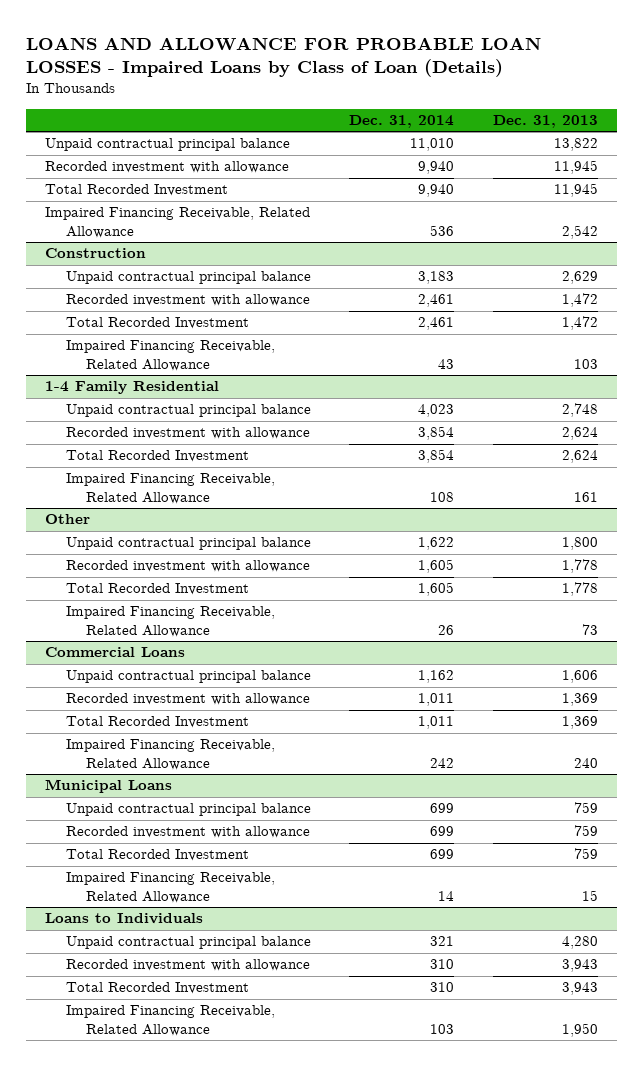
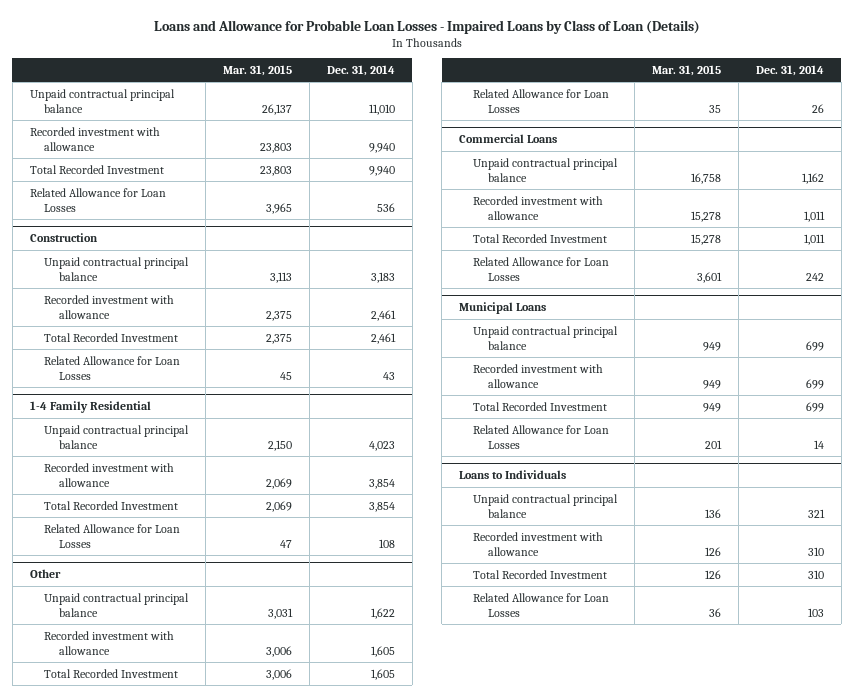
[26,36,542,77] LOANS AND ALLOWANCE FOR PROBABLE LOAN LOSSES - Impaired Loans by Class of Loan (Details) -> [153,19,700,34] Loans and Allowance for Probable Loan Losses - Impaired Loans by Class of Loan (Details)
[492,115,598,129] Dec. 31, 2013 -> none
none -> [222,65,292,77] Mar. 31, 2015
[45,207,311,239] Impaired Financing Receivable, Related Allowance -> [29,187,166,212] Related Allowance for Loan Losses
[65,340,275,372] Impaired Financing Receivable, Related Allowance -> [44,355,181,380] Related Allowance for Loan Losses
[65,473,275,505] Impaired Financing Receivable, Related Allowance -> [44,523,181,548] Related Allowance for Loan Losses
[65,606,275,638] Impaired Financing Receivable, Related Allowance -> [473,88,610,113] Related Allowance for Loan Losses
[65,739,275,771] Impaired Financing Receivable, Related Allowance -> [473,256,610,281] Related Allowance for Loan Losses
[65,872,275,904] Impaired Financing Receivable, Related Allowance -> [473,424,610,449] Related Allowance for Loan Losses
[65,1005,275,1037] Impaired Financing Receivable, Related Allowance -> [473,592,610,617] Related Allowance for Loan Losses

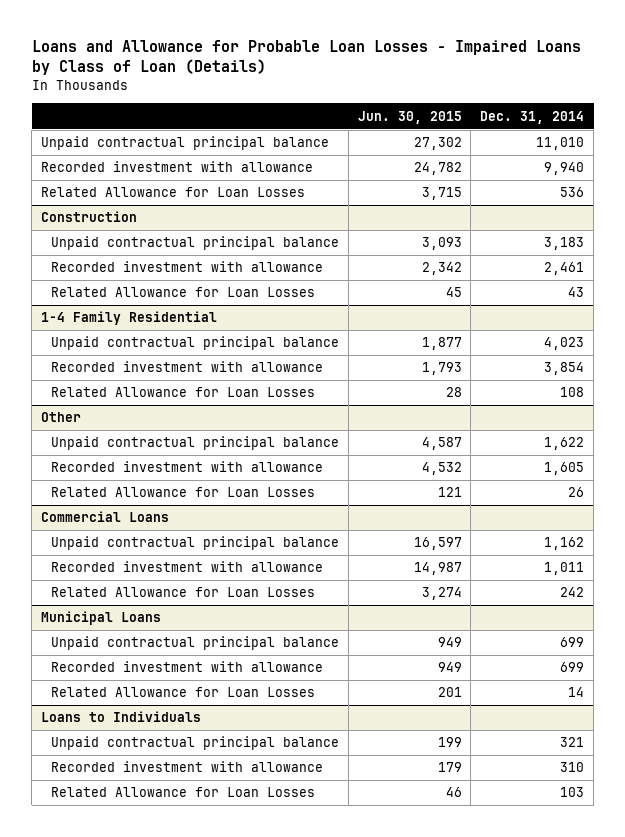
[222,65,292,77] Mar. 31, 2015 -> none
none -> [357,110,462,124] Jun. 30, 2015
[29,164,164,174] Total Recorded Investment -> none
[44,332,179,342] Total Recorded Investment -> none
[44,500,179,510] Total Recorded Investment -> none
[44,668,179,678] Total Recorded Investment -> none
[473,233,608,243] Total Recorded Investment -> none
[473,401,608,411] Total Recorded Investment -> none
[473,569,608,579] Total Recorded Investment -> none

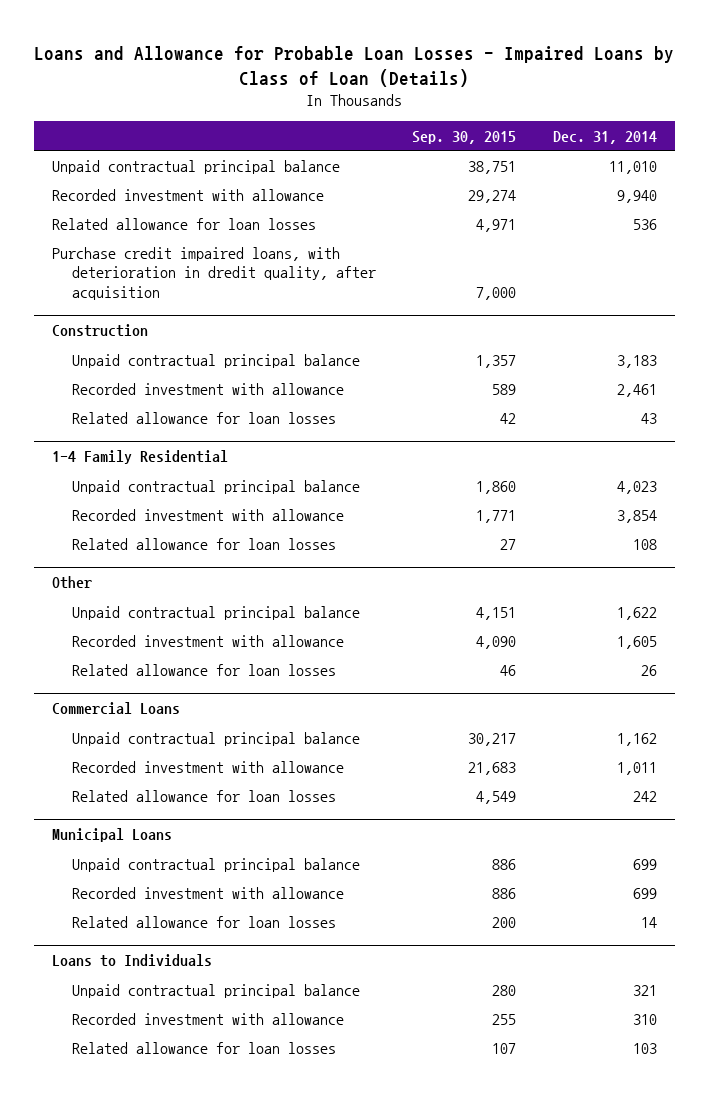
[357,110,462,124] Jun. 30, 2015 -> none
none -> [412,130,517,144] Sep. 30, 2015
[40,187,305,198] Related Allowance for Loan Losses -> [52,217,317,230] Related allowance for loan losses
none -> [52,246,377,300] Purchase credit impaired loans, with deterioration in dredit quality, after acquisition
[50,287,315,298] Related Allowance for Loan Losses -> [72,411,337,424] Related allowance for loan losses
[50,387,315,398] Related Allowance for Loan Losses -> [72,537,337,550] Related allowance for loan losses
[50,487,315,498] Related Allowance for Loan Losses -> [72,663,337,676] Related allowance for loan losses
[50,587,315,598] Related Allowance for Loan Losses -> [72,789,337,802] Related allowance for loan losses
[50,687,315,698] Related Allowance for Loan Losses -> [72,915,337,928] Related allowance for loan losses
[50,787,315,798] Related Allowance for Loan Losses -> [72,1041,337,1054] Related allowance for loan losses

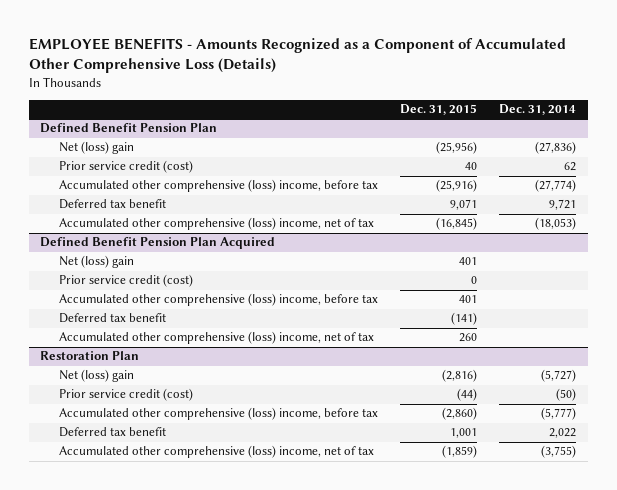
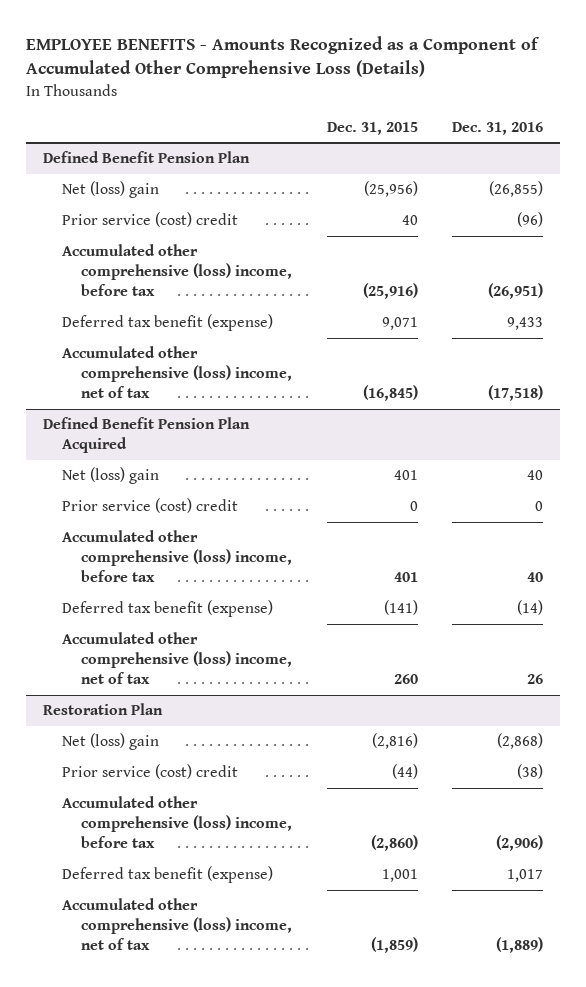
[499,104,577,116] Dec. 31, 2014 -> none
none -> [451,121,543,135] Dec. 31, 2016
[59,160,194,174] Prior service credit (cost) -> [62,212,239,228] Prior service (cost) credit
[59,199,167,210] Deferred tax benefit -> [62,314,274,332] Deferred tax benefit (expense)
[59,274,194,288] Prior service credit (cost) -> [62,498,239,514] Prior service (cost) credit
[59,313,167,324] Deferred tax benefit -> [62,600,274,618] Deferred tax benefit (expense)
[59,388,194,402] Prior service credit (cost) -> [62,764,239,780] Prior service (cost) credit
[59,427,167,438] Deferred tax benefit -> [62,866,274,884] Deferred tax benefit (expense)

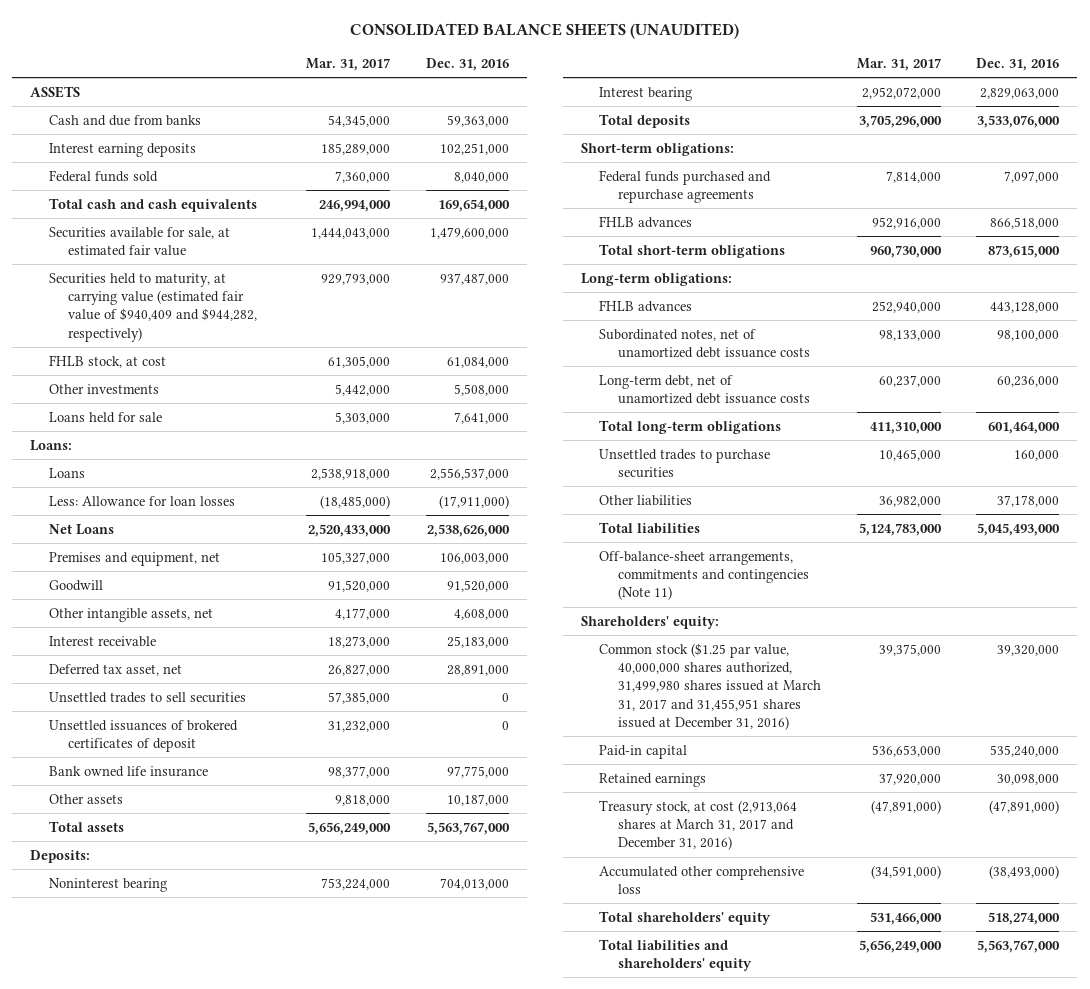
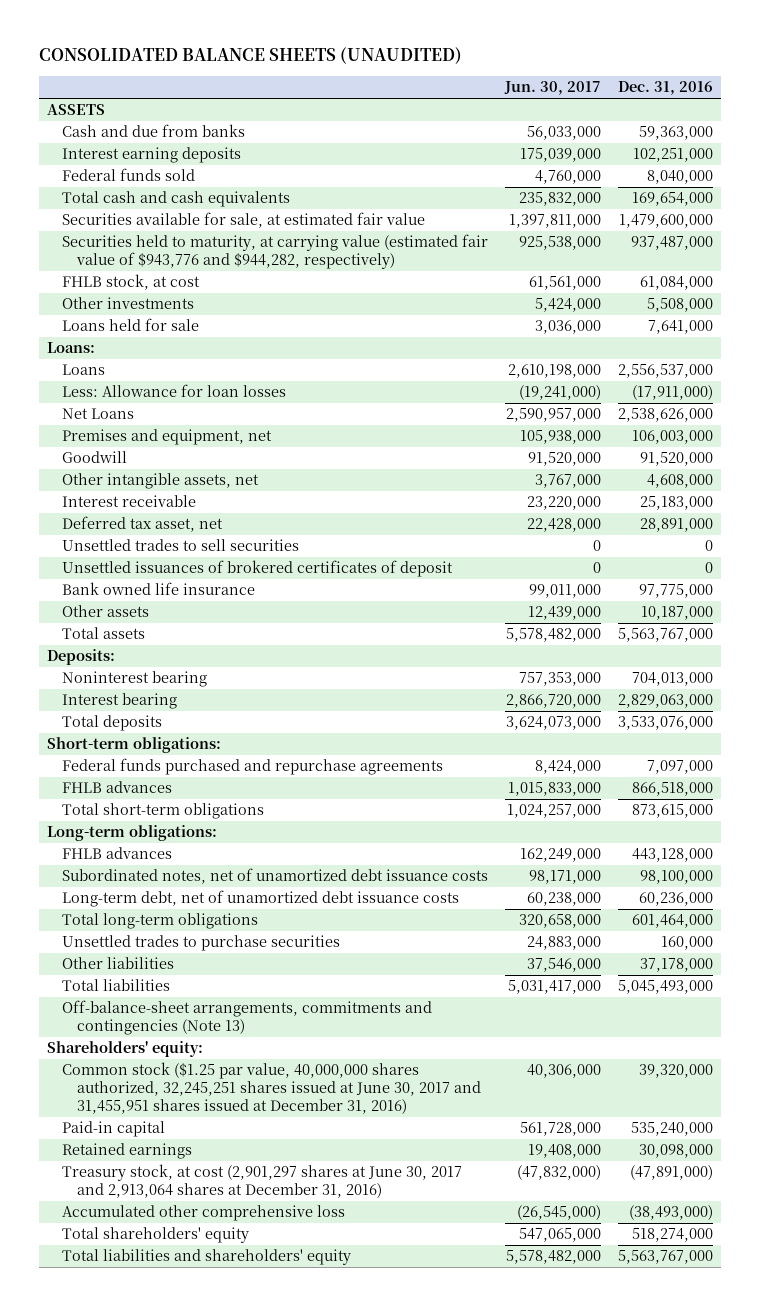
[306,57,391,71] Mar. 31, 2017 -> none
none -> [504,81,602,96] Jun. 30, 2017
[48,272,257,342] Securities held to maturity, at carrying value (estimated fair value of $940,409 and $944,282, respectively) -> [62,234,489,270] Securities held to maturity, at carrying value (estimated fair value of $943,776 and $944,282, respectively)
[599,550,809,601] Off-balance-sheet arrangements, commitments and contingencies (Note 11) -> [62,1000,433,1036] Off-balance-sheet arrangements, commitments and contingencies (Note 13)
[599,642,821,731] Common stock ($1.25 par value, 40,000,000 shares authorized, 31,499,980 shares issued at March 31, 2017 and 31,455,951 shares issued at December 31, 2016) -> [62,1062,482,1115] Common stock ($1.25 par value, 40,000,000 shares authorized, 32,245,251 shares issued at June 30, 2017 and 31,455,951 shares issued at December 31, 2016)
[599,799,798,851] Treasury stock, at cost (2,913,064 shares at March 31, 2017 and December 31, 2016) -> [62,1164,463,1199] Treasury stock, at cost (2,901,297 shares at June 30, 2017 and 2,913,064 shares at December 31, 2016)

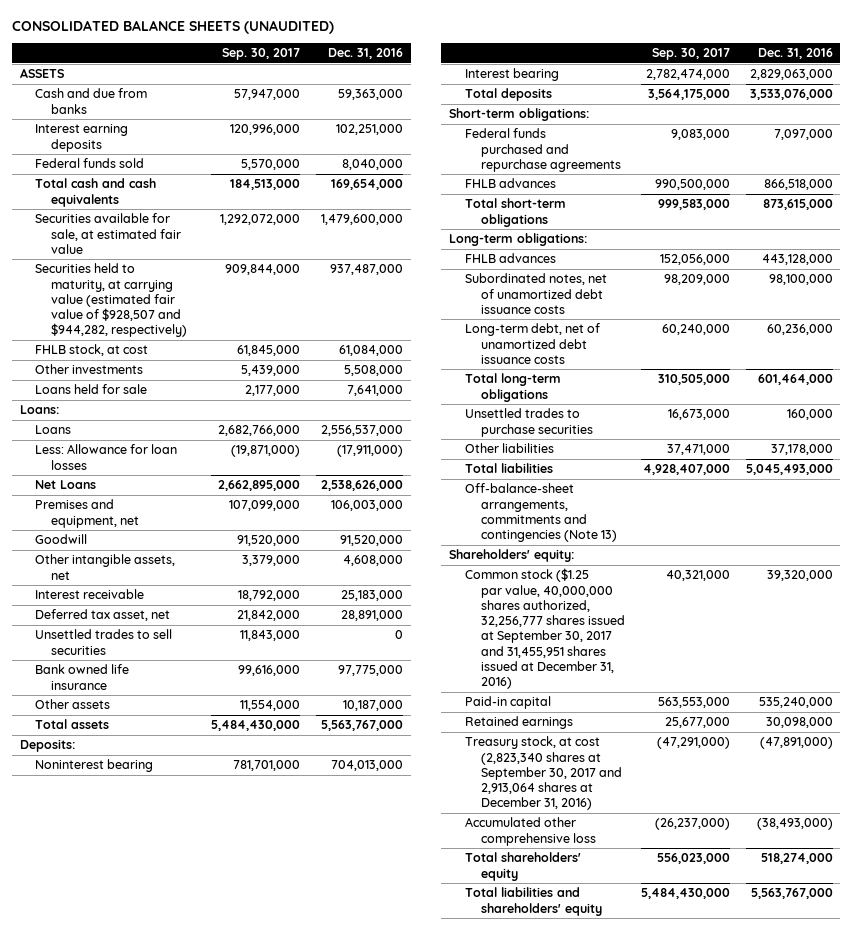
[504,81,602,96] Jun. 30, 2017 -> none
none -> [222,48,301,61] Sep. 30, 2017
[62,234,489,270] Securities held to maturity, at carrying value (estimated fair value of $943,776 and $944,282, respectively) -> [35,263,188,338] Securities held to maturity, at carrying value (estimated fair value of $928,507 and $944,282, respectively)
[62,560,454,578] Unsettled issuances of brokered certificates of deposit -> none
[62,1062,482,1115] Common stock ($1.25 par value, 40,000,000 shares authorized, 32,245,251 shares issued at June 30, 2017 and 31,455,951 shares issued at December 31, 2016) -> [465,568,625,690] Common stock ($1.25 par value, 40,000,000 shares authorized, 32,256,777 shares issued at September 30, 2017 and 31,455,951 shares issued at December 31, 2016)
[62,1164,463,1199] Treasury stock, at cost (2,901,297 shares at June 30, 2017 and 2,913,064 shares at December 31, 2016) -> [465,736,622,811] Treasury stock, at cost (2,823,340 shares at September 30, 2017 and 2,913,064 shares at December 31, 2016)

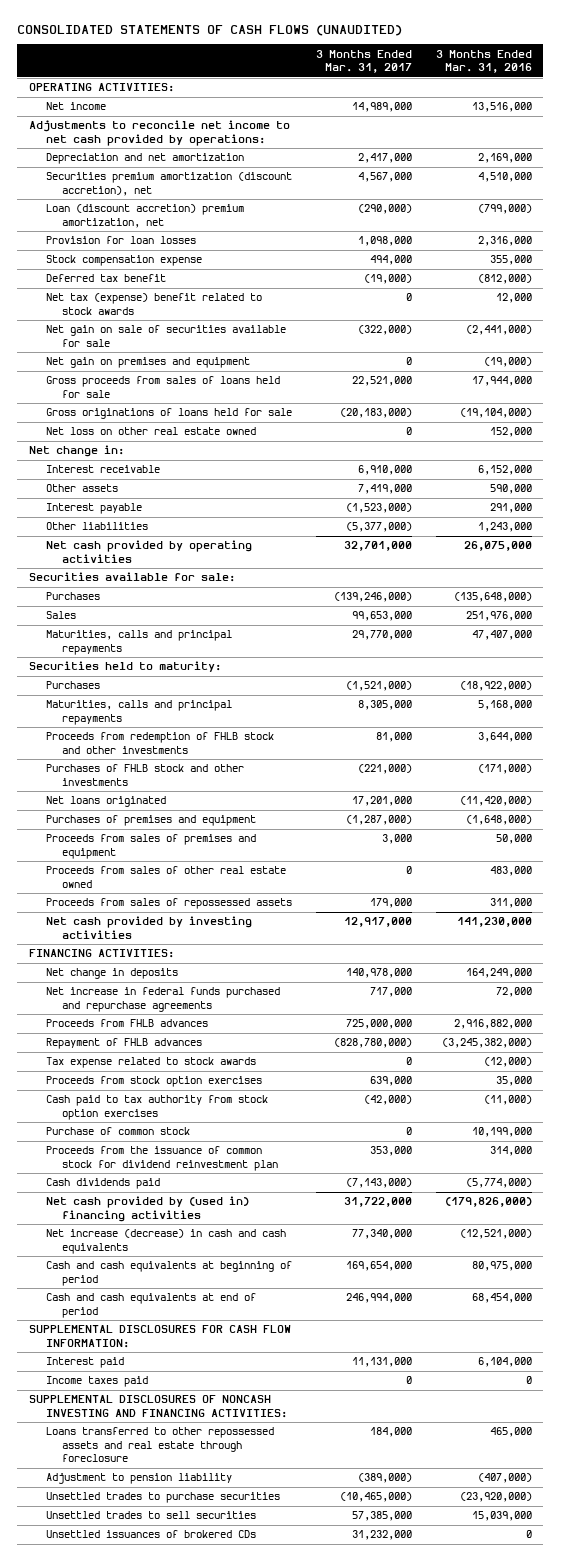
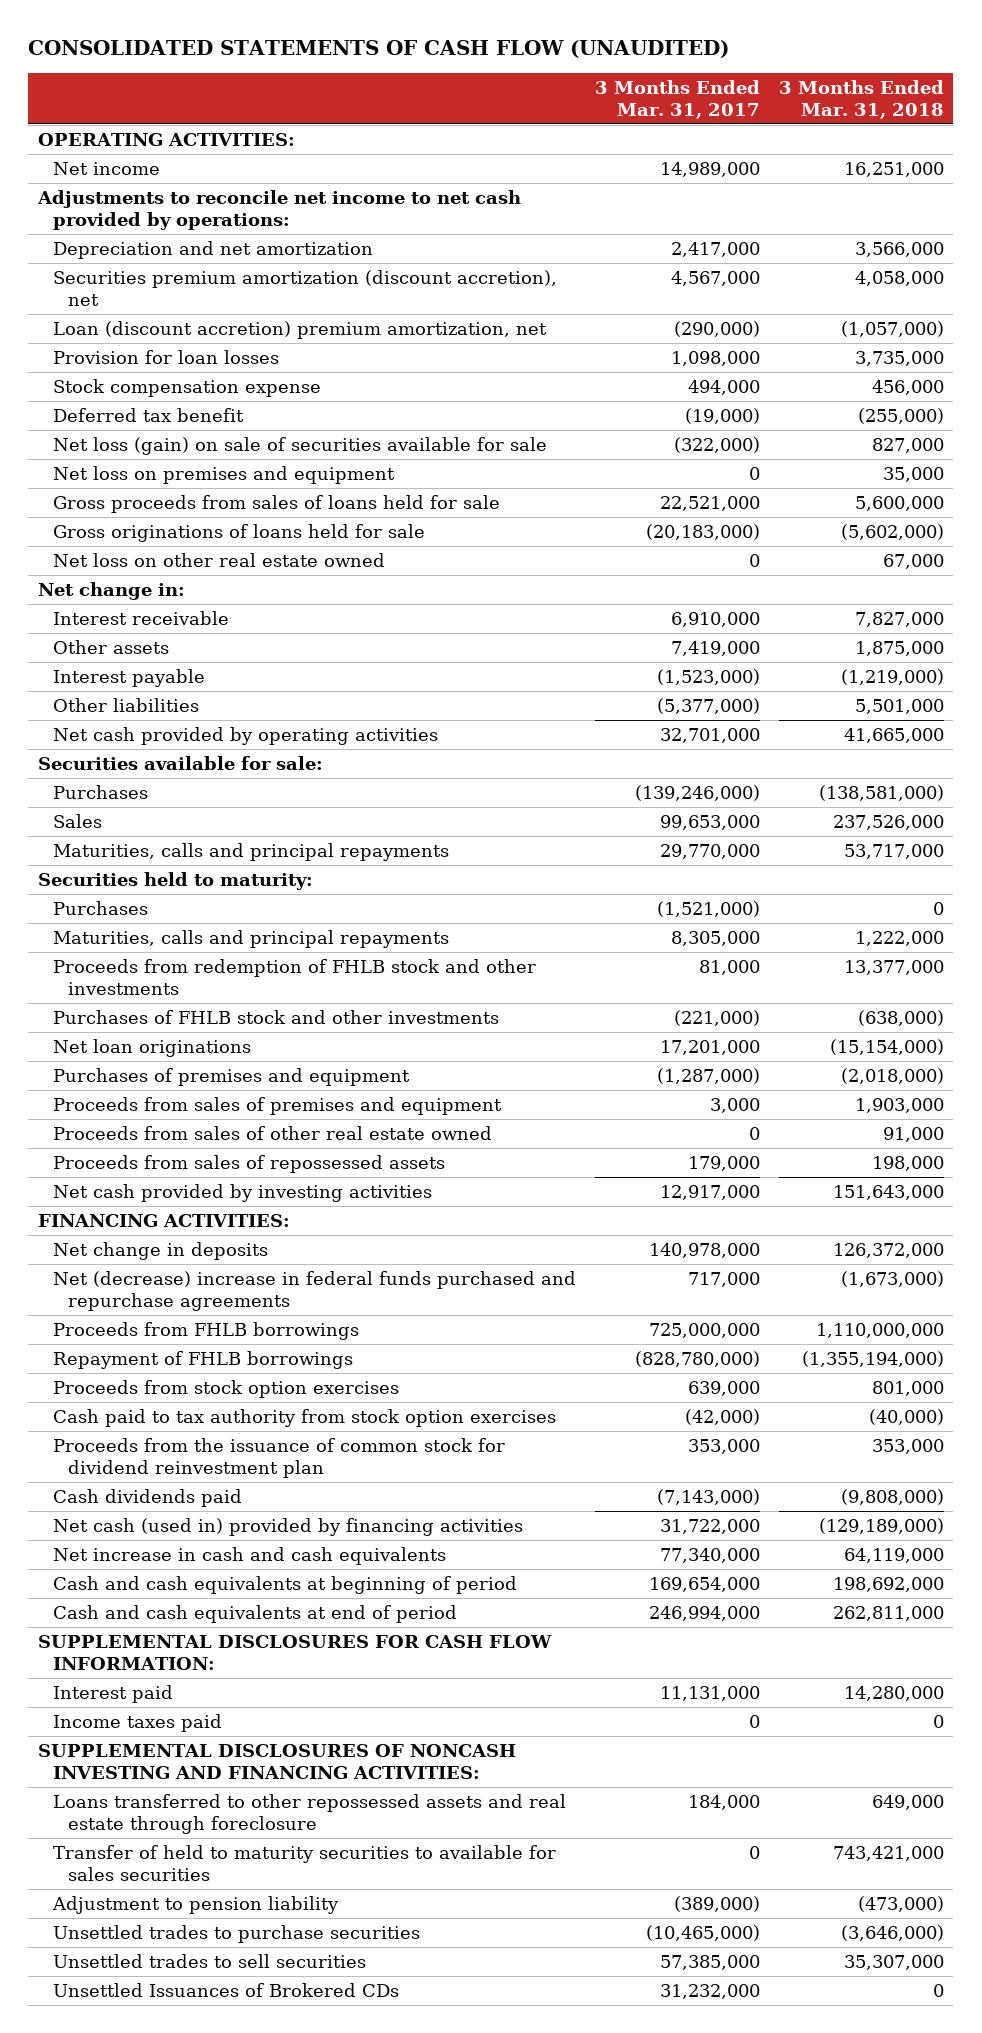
[17,24,403,36] CONSOLIDATED STATEMENTS OF CASH FLOWS (UNAUDITED) -> [28,40,730,59] CONSOLIDATED STATEMENTS OF CASH FLOW (UNAUDITED)
[435,49,532,74] 3 Months Ended Mar. 31, 2016 -> none
none -> [778,79,944,119] 3 Months Ended Mar. 31, 2018
[45,293,262,315] Net tax (expense) benefit related to stock awards -> none
[45,325,286,347] Net gain on sale of securities available for sale -> [52,437,547,456] Net loss (gain) on sale of securities available for sale
[45,357,250,369] Net gain on premises and equipment -> [52,466,395,485] Net loss on premises and equipment
[45,796,166,808] Net loans originated -> [52,1039,251,1058] Net loan originations
[45,1057,256,1069] Tax expense related to stock awards -> none
[45,987,280,1012] Net increase in federal funds purchased and repurchase agreements -> [52,1271,576,1311] Net (decrease) increase in federal funds purchased and repurchase agreements
[45,1019,208,1028] Proceeds from FHLB advances -> [52,1322,359,1341] Proceeds from FHLB borrowings
[45,1038,202,1050] Repayment of FHLB advances -> [52,1351,353,1370] Repayment of FHLB borrowings
[45,1127,190,1136] Purchase of common stock -> none
[45,1196,249,1222] Net cash provided by (used in) financing activities -> [52,1518,523,1537] Net cash (used in) provided by financing activities
[45,1229,286,1254] Net increase (decrease) in cash and cash equivalents -> [52,1547,446,1566] Net increase in cash and cash equivalents
none -> [52,1845,556,1881] Transfer of held to maturity securities to available for sales securities
[45,1530,256,1539] Unsettled issuances of brokered CDs -> [52,1983,399,1998] Unsettled Issuances of Brokered CDs

